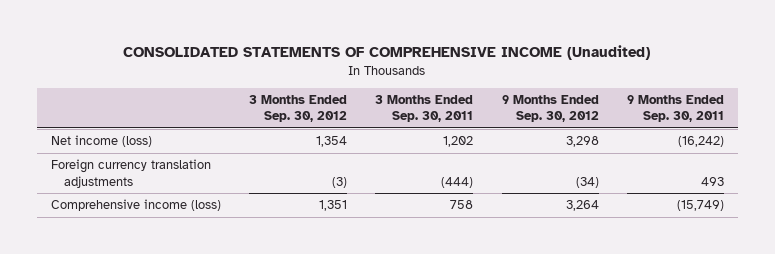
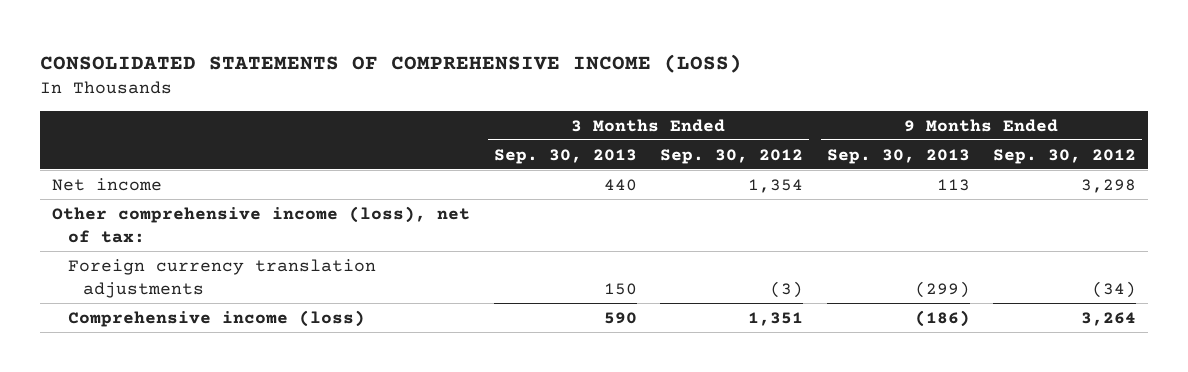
[123,44,651,60] CONSOLIDATED STATEMENTS OF COMPREHENSIVE INCOME (Unaudited) -> [40,53,743,73] CONSOLIDATED STATEMENTS OF COMPREHENSIVE INCOME (LOSS)
[375,94,474,123] 3 Months Ended Sep. 30, 2011 -> none
[626,94,724,123] 9 Months Ended Sep. 30, 2011 -> none
none -> [493,148,637,164] Sep. 30, 2013
none -> [826,148,970,164] Sep. 30, 2013
[50,135,152,148] Net income (loss) -> [52,177,163,191] Net income
none -> [52,205,471,243] Other comprehensive income (loss), net of tax:

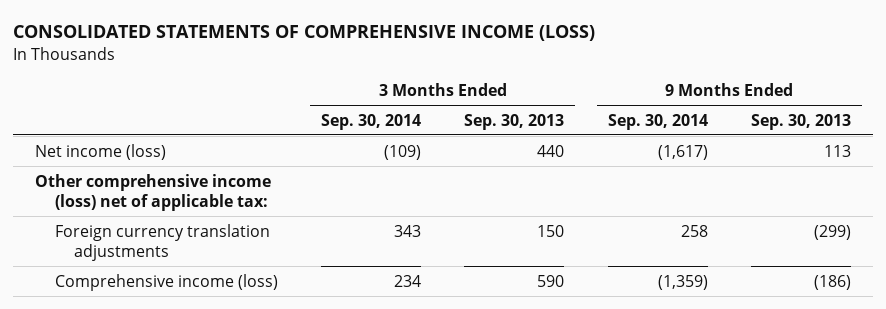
[660,148,804,164] Sep. 30, 2012 -> none
[993,148,1137,164] Sep. 30, 2012 -> none
none -> [320,113,421,130] Sep. 30, 2014
none -> [607,113,708,130] Sep. 30, 2014
[52,177,163,191] Net income -> [35,143,167,160] Net income (loss)
[52,205,471,243] Other comprehensive income (loss), net of tax: -> [35,173,272,211] Other comprehensive income (loss) net of applicable tax:

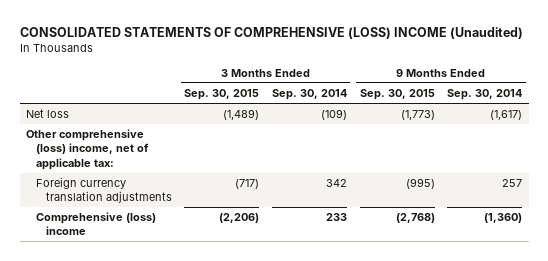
[13,25,596,42] CONSOLIDATED STATEMENTS OF COMPREHENSIVE INCOME (LOSS) -> [19,26,523,39] CONSOLIDATED STATEMENTS OF COMPREHENSIVE (LOSS) INCOME (Unaudited)
[464,113,565,130] Sep. 30, 2013 -> none
[750,113,851,130] Sep. 30, 2013 -> none
none -> [184,88,260,100] Sep. 30, 2015
none -> [359,88,435,100] Sep. 30, 2015
[35,143,167,160] Net income (loss) -> [25,109,69,119] Net loss
[35,173,272,211] Other comprehensive income (loss) net of applicable tax: -> [25,129,149,170] Other comprehensive (loss) income, net of applicable tax:
[393,224,421,237] 343 -> [325,179,347,188] 342
[680,224,708,237] 258 -> [502,179,523,188] 257
[54,273,278,291] Comprehensive income (loss) -> [35,212,156,236] Comprehensive (loss) income
[393,274,421,287] 234 -> [325,213,347,222] 233
[657,274,708,290] (1,359) -> [484,213,523,224] (1,360)

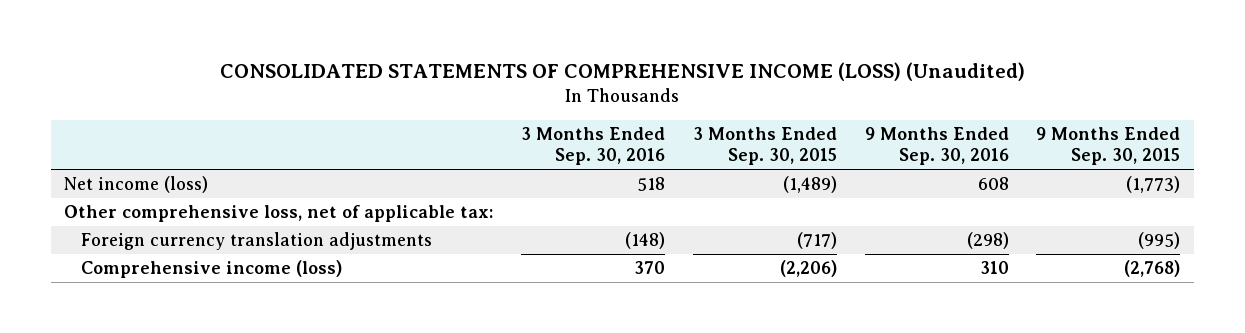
[19,26,523,39] CONSOLIDATED STATEMENTS OF COMPREHENSIVE (LOSS) INCOME (Unaudited) -> [220,62,1026,82] CONSOLIDATED STATEMENTS OF COMPREHENSIVE INCOME (LOSS) (Unaudited)
[271,88,347,100] Sep. 30, 2014 -> none
[447,88,523,100] Sep. 30, 2014 -> none
none -> [521,126,666,166] 3 Months Ended Sep. 30, 2016
none -> [864,126,1009,166] 9 Months Ended Sep. 30, 2016
[25,109,69,119] Net loss -> [64,175,209,193] Net income (loss)
[25,129,149,170] Other comprehensive (loss) income, net of applicable tax: -> [64,204,494,222] Other comprehensive loss, net of applicable tax:
[35,212,156,236] Comprehensive (loss) income -> [81,259,343,278] Comprehensive income (loss)

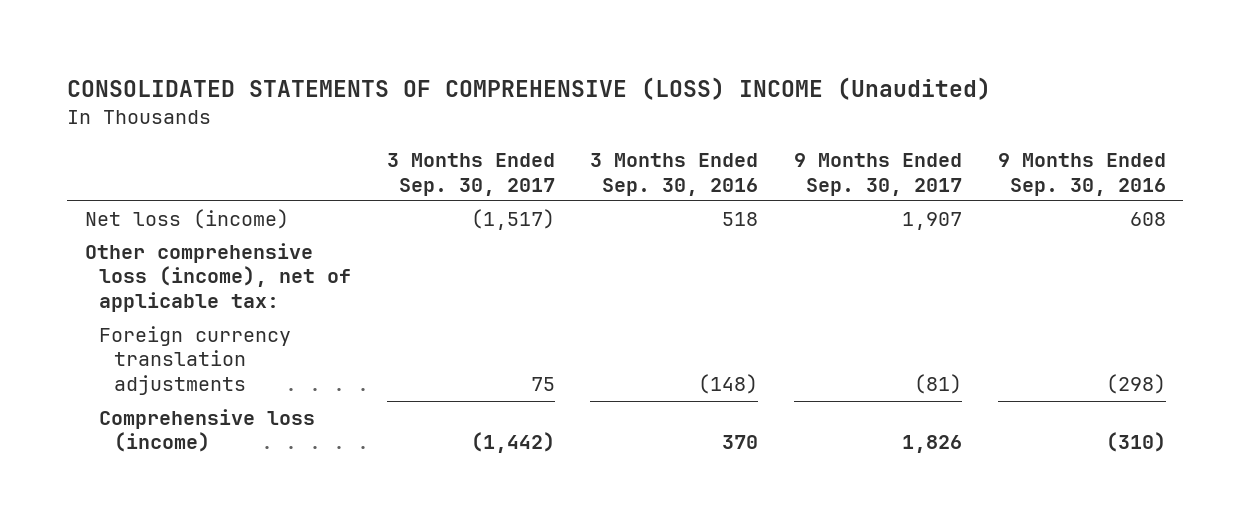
[220,62,1026,82] CONSOLIDATED STATEMENTS OF COMPREHENSIVE INCOME (LOSS) (Unaudited) -> [66,77,991,101] CONSOLIDATED STATEMENTS OF COMPREHENSIVE (LOSS) INCOME (Unaudited)
[692,126,837,166] 3 Months Ended Sep. 30, 2015 -> none
[1036,126,1181,166] 9 Months Ended Sep. 30, 2015 -> none
none -> [386,152,555,196] 3 Months Ended Sep. 30, 2017
none -> [794,152,963,196] 9 Months Ended Sep. 30, 2017
[64,175,209,193] Net income (loss) -> [84,208,289,229] Net loss (income)
[64,204,494,222] Other comprehensive loss, net of applicable tax: -> [84,242,352,313] Other comprehensive loss (income), net of applicable tax:
[81,259,343,278] Comprehensive income (loss) -> [99,408,316,453] Comprehensive loss (income)
[979,260,1009,274] 310 -> [1105,432,1166,453] (310)

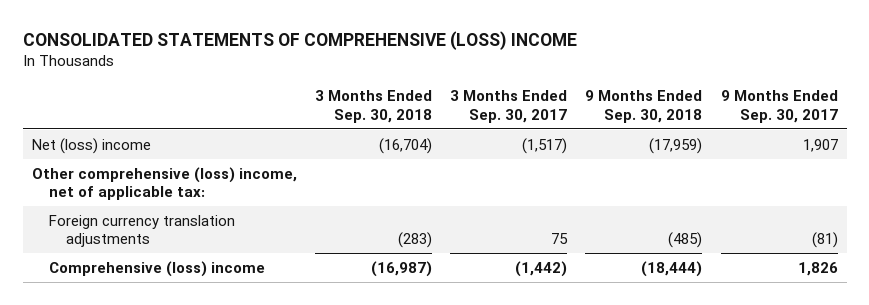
[66,77,991,101] CONSOLIDATED STATEMENTS OF COMPREHENSIVE (LOSS) INCOME (Unaudited) -> [22,30,577,50] CONSOLIDATED STATEMENTS OF COMPREHENSIVE (LOSS) INCOME
[590,152,759,196] 3 Months Ended Sep. 30, 2016 -> none
[997,152,1166,196] 9 Months Ended Sep. 30, 2016 -> none
none -> [314,90,432,123] 3 Months Ended Sep. 30, 2018
none -> [585,90,703,123] 9 Months Ended Sep. 30, 2018
[84,208,289,229] Net loss (income) -> [31,137,151,154] Net (loss) income
[84,242,352,313] Other comprehensive loss (income), net of applicable tax: -> [31,166,297,201] Other comprehensive (loss) income, net of applicable tax:
[99,408,316,453] Comprehensive loss (income) -> [48,260,265,277] Comprehensive (loss) income

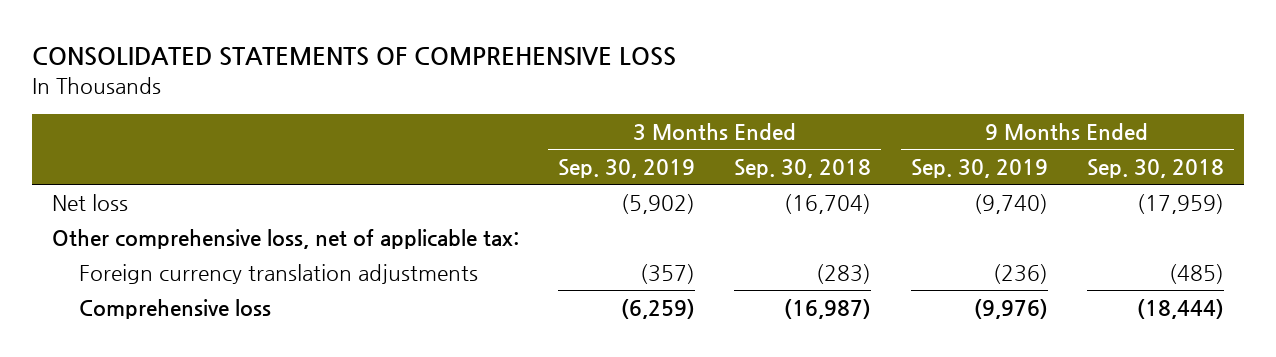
[22,30,577,50] CONSOLIDATED STATEMENTS OF COMPREHENSIVE (LOSS) INCOME -> [31,47,676,67] CONSOLIDATED STATEMENTS OF COMPREHENSIVE LOSS
[450,90,568,123] 3 Months Ended Sep. 30, 2017 -> none
[720,90,838,123] 9 Months Ended Sep. 30, 2017 -> none
none -> [557,158,695,178] Sep. 30, 2019
none -> [910,158,1048,178] Sep. 30, 2019
[31,137,151,154] Net (loss) income -> [51,193,128,211] Net loss
[31,166,297,201] Other comprehensive (loss) income, net of applicable tax: -> [51,228,519,249] Other comprehensive loss, net of applicable tax:
[48,260,265,277] Comprehensive (loss) income -> [79,298,272,319] Comprehensive loss

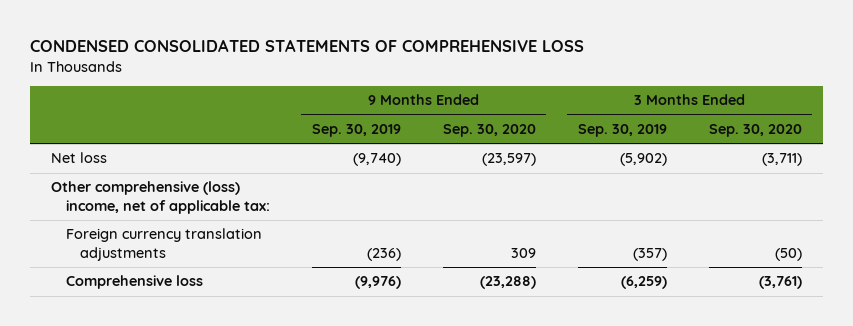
[31,47,676,67] CONSOLIDATED STATEMENTS OF COMPREHENSIVE LOSS -> [30,39,585,53] CONDENSED CONSOLIDATED STATEMENTS OF COMPREHENSIVE LOSS
[734,158,872,178] Sep. 30, 2018 -> none
[1087,158,1225,178] Sep. 30, 2018 -> none
none -> [442,124,536,138] Sep. 30, 2020
none -> [708,124,802,138] Sep. 30, 2020
[51,228,519,249] Other comprehensive loss, net of applicable tax: -> [51,181,270,214] Other comprehensive (loss) income, net of applicable tax:

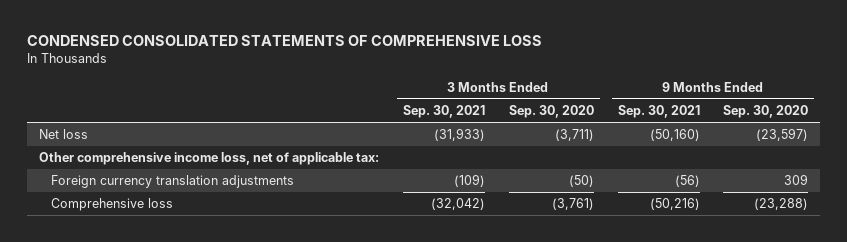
[311,124,401,138] Sep. 30, 2019 -> none
[577,124,667,138] Sep. 30, 2019 -> none
none -> [402,105,485,119] Sep. 30, 2021
none -> [617,105,700,119] Sep. 30, 2021
[51,181,270,214] Other comprehensive (loss) income, net of applicable tax: -> [38,152,379,166] Other comprehensive income loss, net of applicable tax:

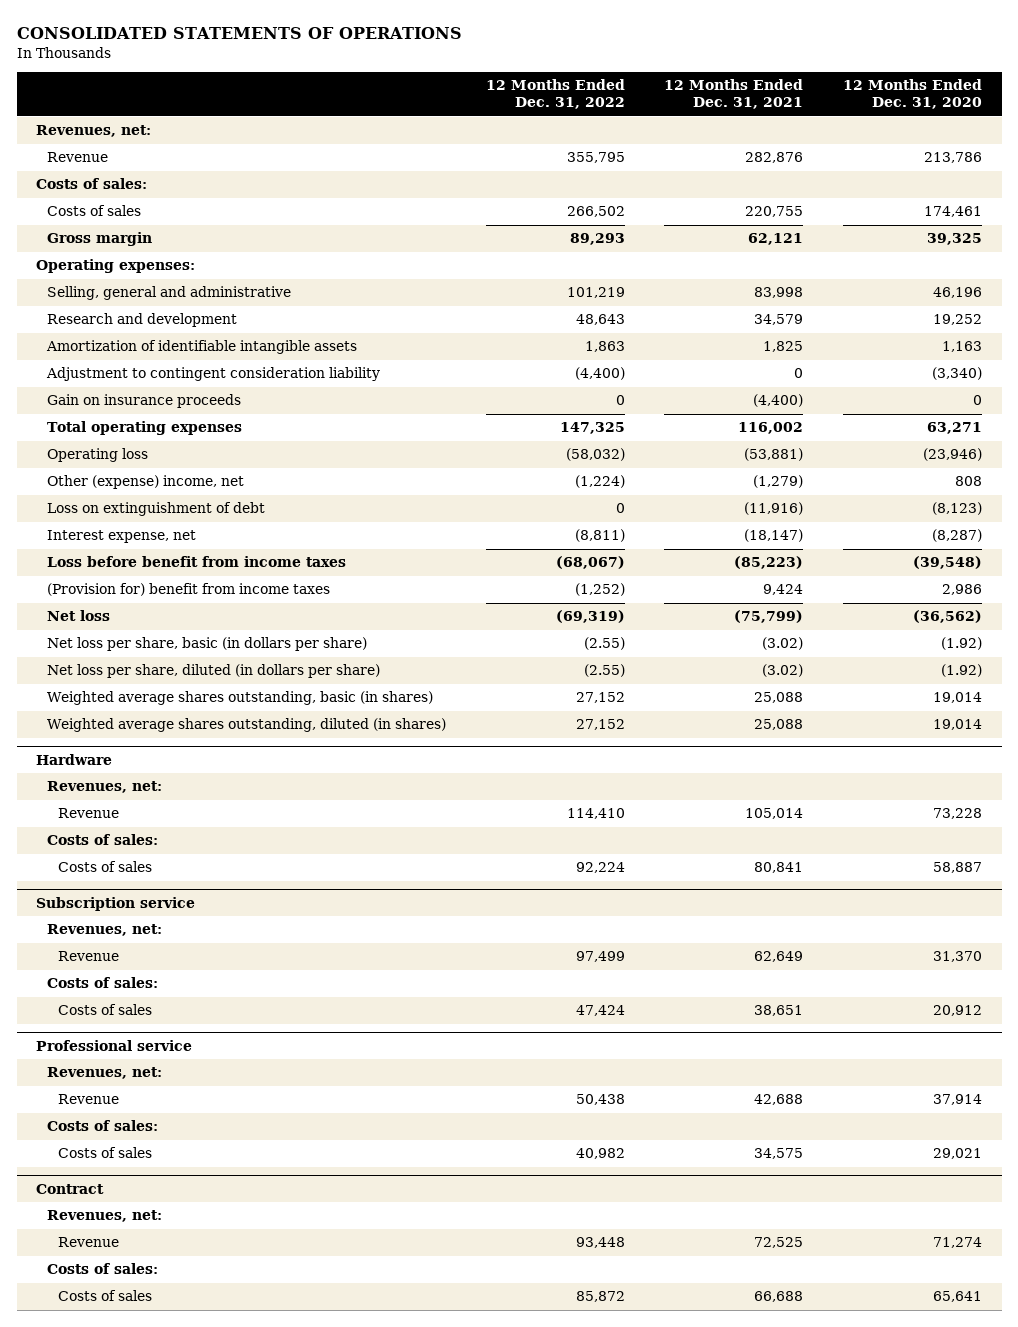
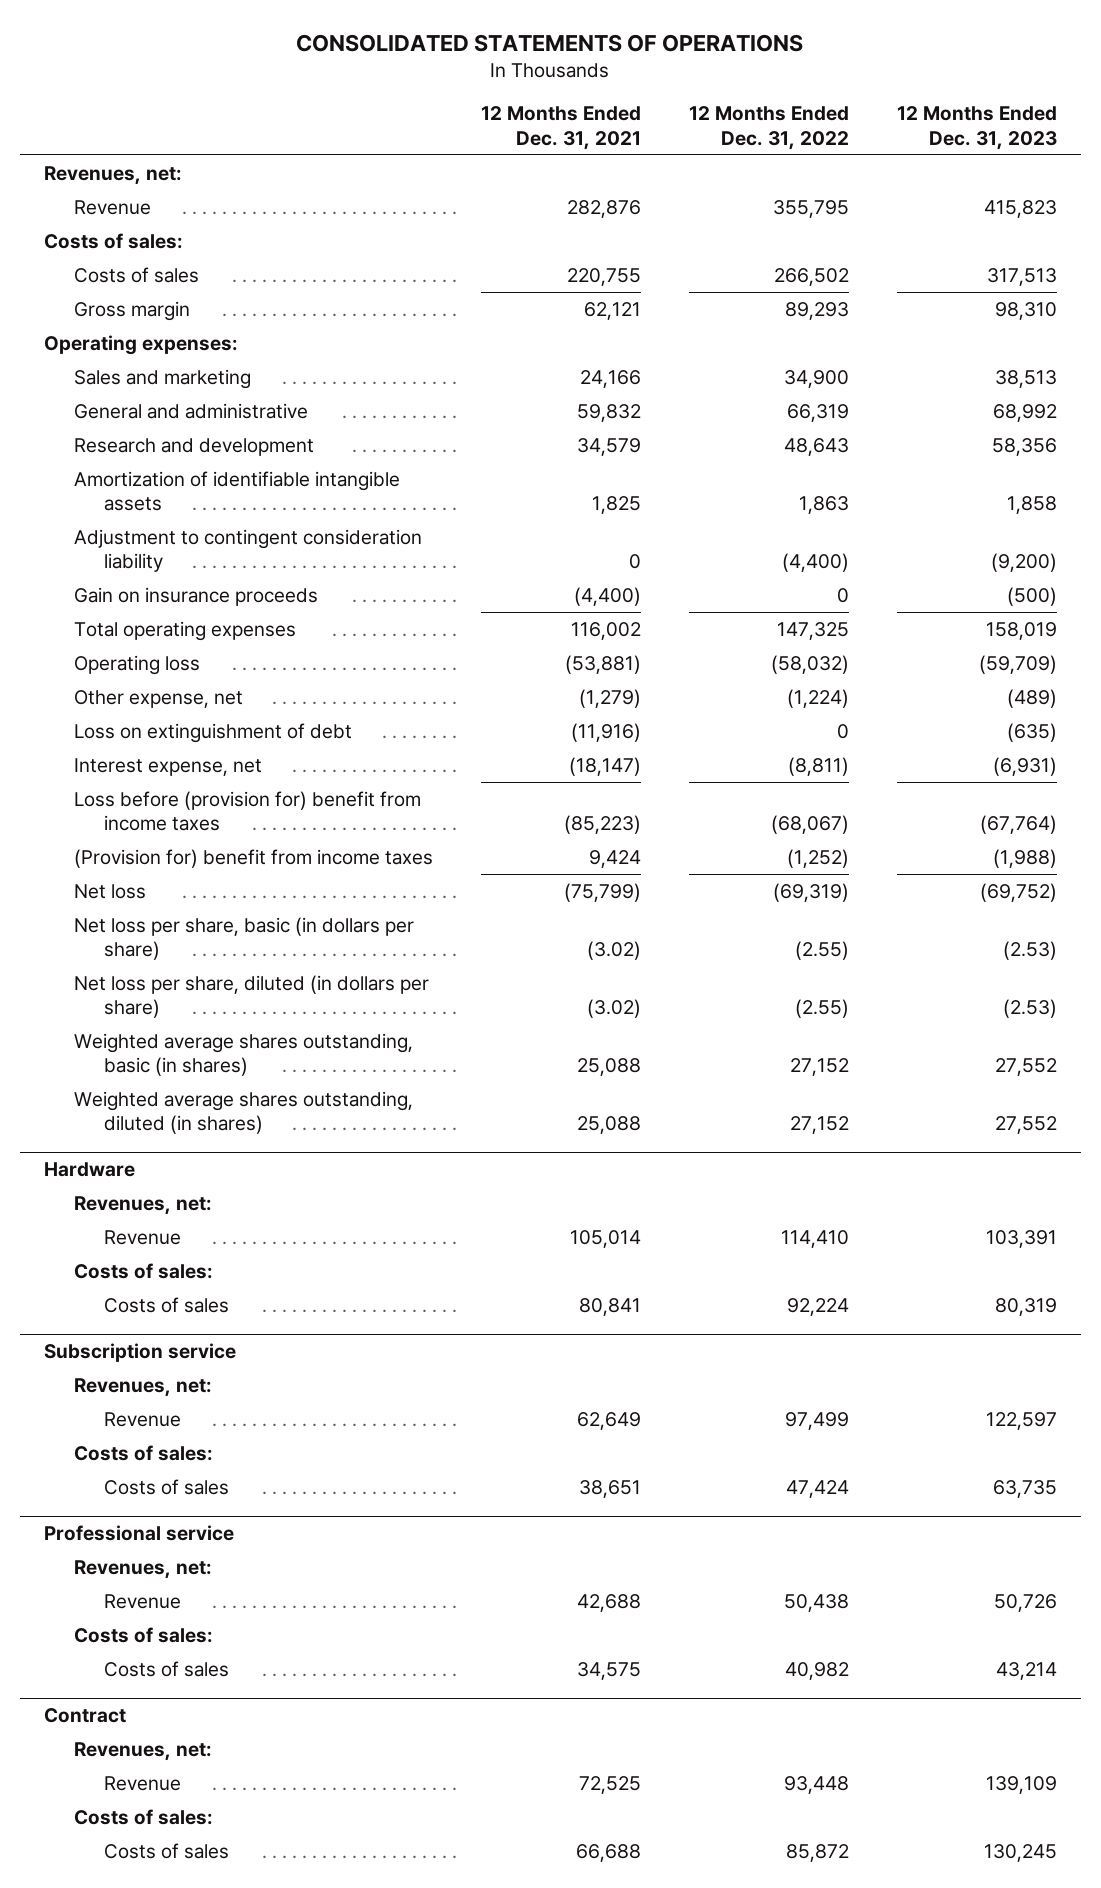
[842,79,982,110] 12 Months Ended Dec. 31, 2020 -> none
none -> [896,106,1057,150] 12 Months Ended Dec. 31, 2023
none -> [74,368,252,389] Sales and marketing
[47,286,292,301] Selling, general and administrative -> [74,402,309,419] General and administrative
[566,287,625,299] 101,219 -> [786,403,849,422] 66,319
[754,287,804,299] 83,998 -> [577,403,642,422] 59,832
[47,475,245,490] Other (expense) income, net -> [74,689,244,708] Other expense, net
[47,556,347,568] Loss before benefit from income taxes -> [74,790,422,832] Loss before (provision for) benefit from income taxes

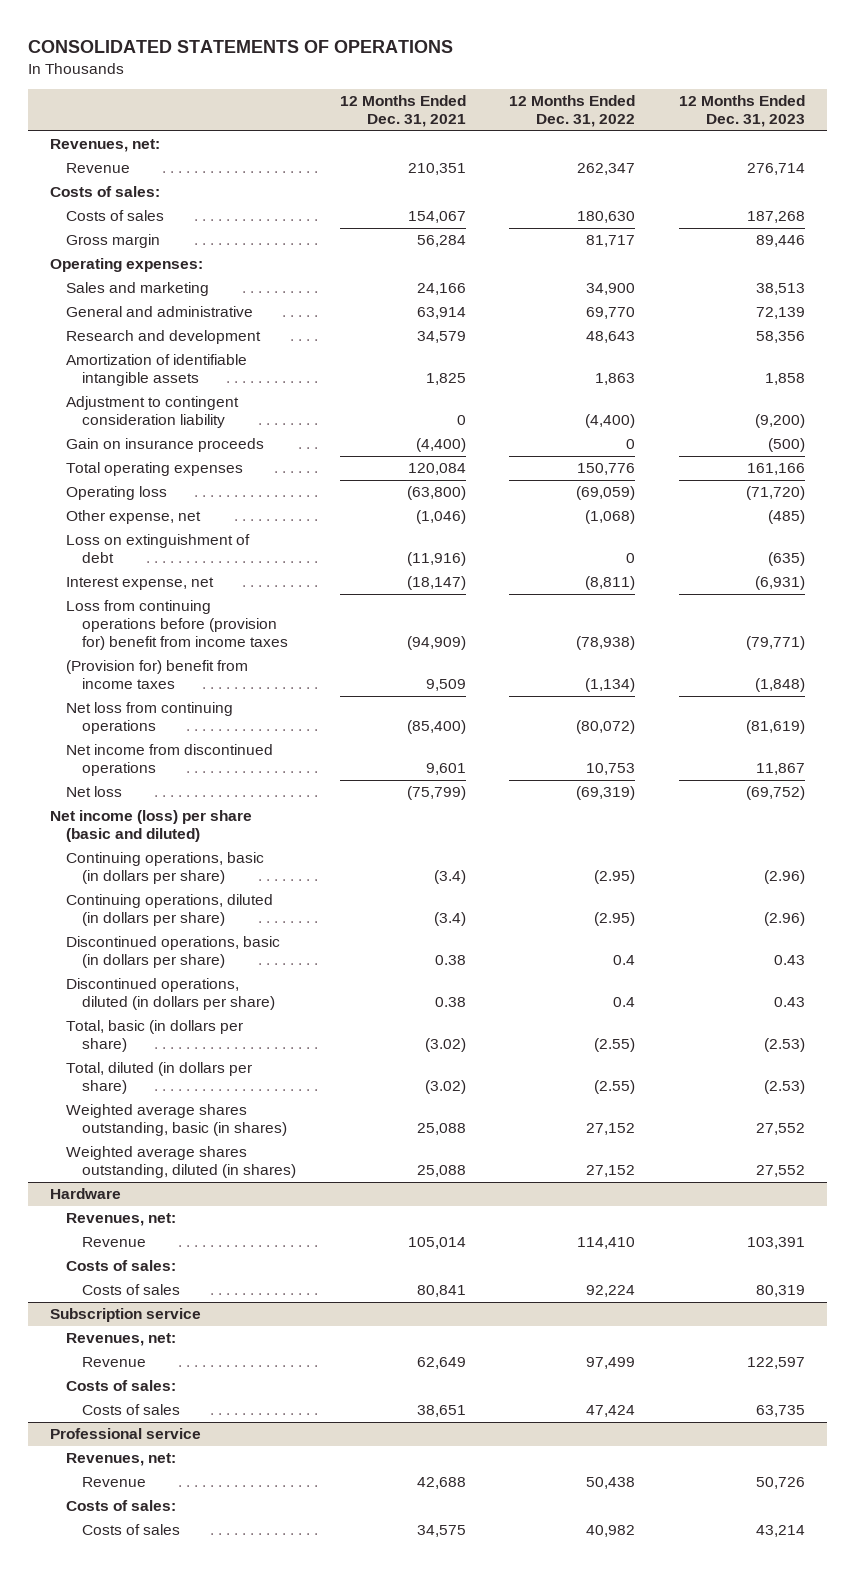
[567,199,642,218] 282,876 -> [407,163,466,176] 210,351
[772,199,849,218] 355,795 -> [577,163,636,176] 262,347
[983,199,1057,218] 415,823 -> [747,163,806,176] 276,714
[567,267,642,286] 220,755 -> [407,211,466,224] 154,067
[773,267,849,286] 266,502 -> [577,211,636,224] 180,630
[986,267,1057,286] 317,513 -> [747,211,806,224] 187,268
[584,301,642,320] 62,121 -> [416,235,466,248] 56,284
[784,301,849,320] 89,293 -> [586,235,636,248] 81,717
[994,301,1057,320] 98,310 -> [756,235,806,248] 89,446
[577,403,642,422] 59,832 -> [416,307,466,320] 63,914
[786,403,849,422] 66,319 -> [586,307,636,320] 69,770
[992,403,1057,422] 68,992 -> [756,307,806,320] 72,139
[571,621,642,640] 116,002 -> [407,463,466,476] 120,084
[776,621,849,640] 147,325 -> [577,463,636,476] 150,776
[985,621,1057,640] 158,019 -> [747,463,806,476] 161,166
[565,654,642,674] (53,881) -> [406,486,466,501] (63,800)
[770,654,849,674] (58,032) -> [576,486,636,501] (69,059)
[978,654,1057,674] (59,709) -> [746,486,806,501] (71,720)
[579,688,642,708] (1,279) -> [415,510,466,525] (1,046)
[786,688,849,708] (1,224) -> [585,510,636,525] (1,068)
[1006,688,1057,708] (489) -> [768,510,806,525] (485)
[74,790,422,832] Loss before (provision for) benefit from income taxes -> [66,600,288,651] Loss from continuing operations before (provision for) benefit from income taxes
[564,815,642,835] (85,223) -> [406,636,466,651] (94,909)
[770,815,849,835] (68,067) -> [576,636,636,651] (78,938)
[979,815,1057,835] (67,764) -> [746,636,806,651] (79,771)
[589,849,642,868] 9,424 -> [425,679,466,692] 9,509
[786,848,849,868] (1,252) -> [585,678,636,693] (1,134)
[992,848,1057,868] (1,988) -> [755,678,806,693] (1,848)
none -> [66,702,234,735] Net loss from continuing operations
none -> [66,744,274,777] Net income from discontinued operations
none -> [50,810,253,843] Net income (loss) per share (basic and diluted)
none -> [66,852,265,885] Continuing operations, basic (in dollars per share)
none -> [66,894,274,927] Continuing operations, diluted (in dollars per share)
none -> [66,936,281,969] Discontinued operations, basic (in dollars per share)
none -> [66,978,275,1011] Discontinued operations, diluted (in dollars per share)
[74,916,415,961] Net loss per share, basic (in dollars per share) -> [66,1020,244,1053] Total, basic (in dollars per share)
[74,974,430,1019] Net loss per share, diluted (in dollars per share) -> [66,1062,253,1095] Total, diluted (in dollars per share)
[44,1707,127,1723] Contract -> none
[74,1741,213,1761] Revenues, net: -> none
[104,1775,182,1791] Revenue -> none
[74,1808,214,1825] Costs of sales: -> none
[104,1842,230,1859] Costs of sales -> none

